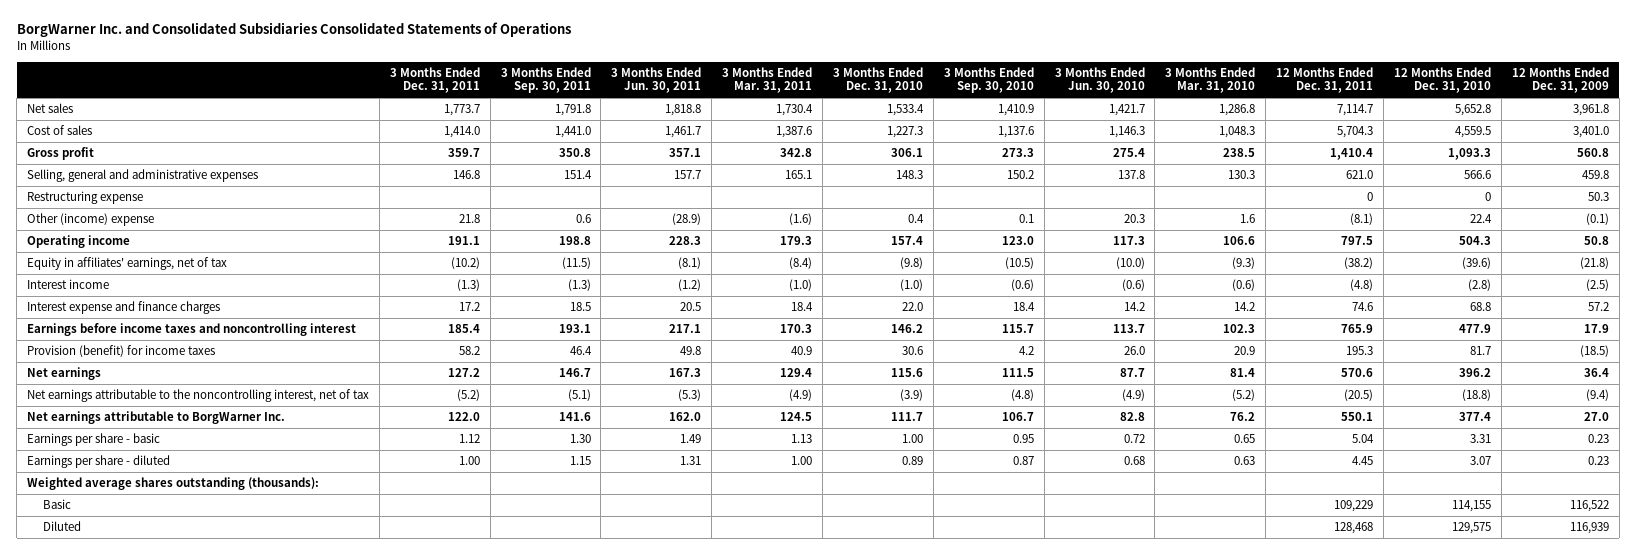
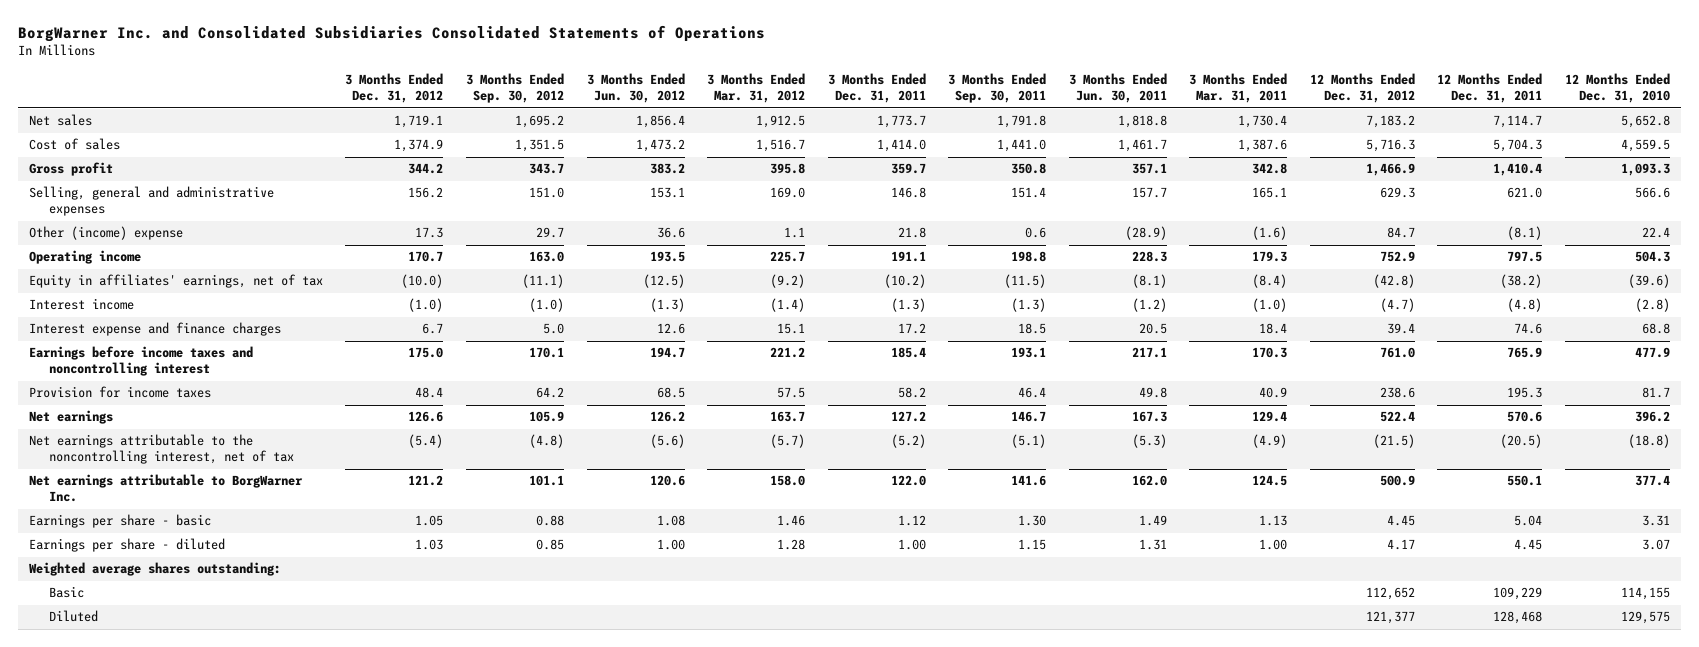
[832,66,923,94] 3 Months Ended Dec. 31, 2010 -> none
[943,66,1034,94] 3 Months Ended Sep. 30, 2010 -> none
[1054,66,1145,94] 3 Months Ended Jun. 30, 2010 -> none
[1165,66,1256,94] 3 Months Ended Mar. 31, 2010 -> none
[1511,66,1609,94] 12 Months Ended Dec. 31, 2009 -> none
none -> [345,73,444,104] 3 Months Ended Dec. 31, 2012
none -> [465,73,564,104] 3 Months Ended Sep. 30, 2012
none -> [586,73,685,104] 3 Months Ended Jun. 30, 2012
none -> [707,73,806,104] 3 Months Ended Mar. 31, 2012
none -> [1309,73,1415,104] 12 Months Ended Dec. 31, 2012
[27,191,144,205] Restructuring expense -> none
[27,345,216,358] Provision (benefit) for income taxes -> [28,386,211,399] Provision for income taxes
[27,477,320,491] Weighted average shares outstanding (thousands): -> [28,562,281,577] Weighted average shares outstanding:

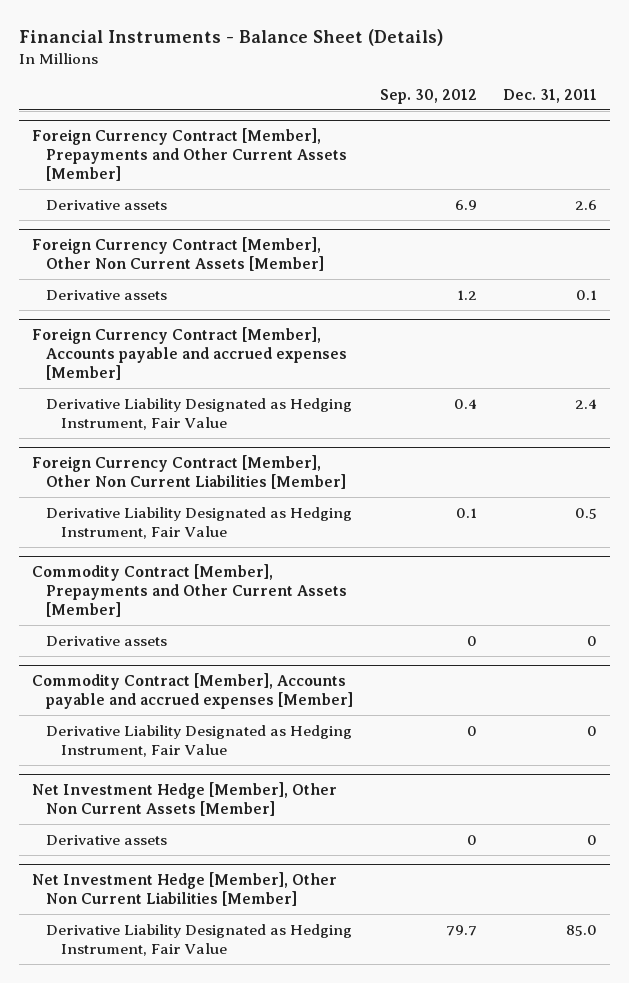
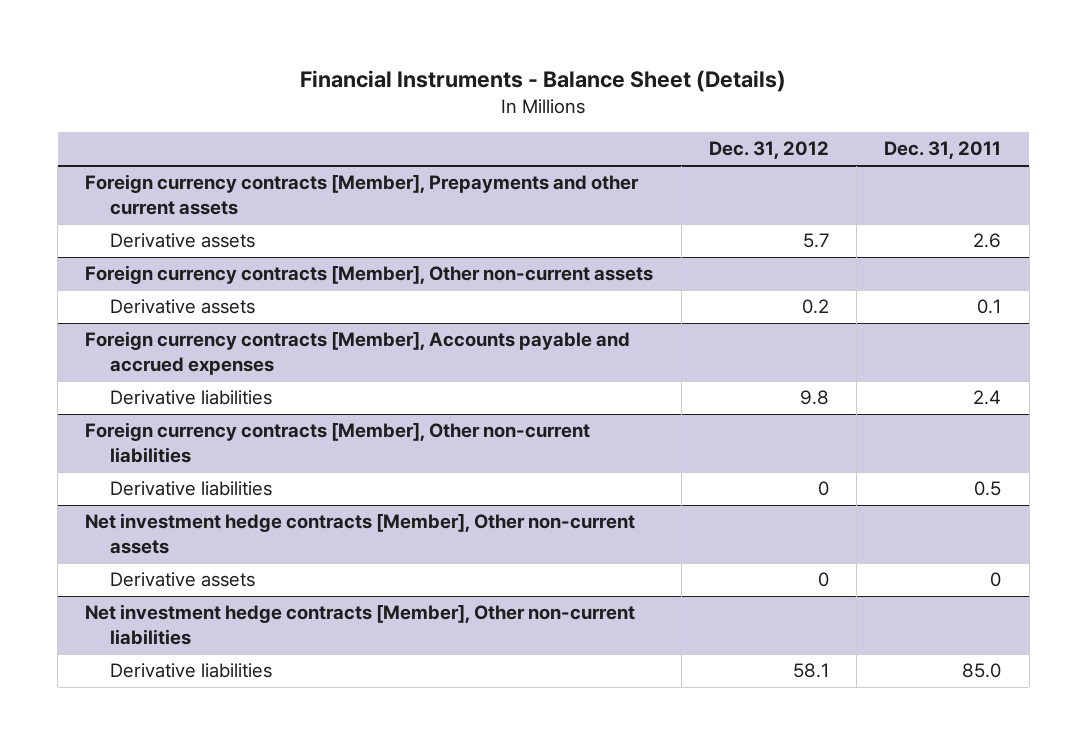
[379,88,477,104] Sep. 30, 2012 -> none
none -> [708,141,829,160] Dec. 31, 2012
[31,128,348,182] Foreign Currency Contract [Member], Prepayments and Other Current Assets [Member] -> [85,174,640,216] Foreign currency contracts [Member], Prepayments and other current assets
[31,237,325,272] Foreign Currency Contract [Member], Other Non Current Assets [Member] -> [85,265,654,285] Foreign currency contracts [Member], Other non-current assets
[31,564,348,618] Commodity Contract [Member], Prepayments and Other Current Assets [Member] -> none
[46,635,168,646] Derivative assets -> none
[31,673,354,710] Commodity Contract [Member], Accounts payable and accrued expenses [Member] -> none
[46,724,353,757] Derivative Liability Designated as Hedging Instrument, Fair Value -> none
[31,327,348,381] Foreign Currency Contract [Member], Accounts payable and accrued expenses [Member] -> [85,331,631,376] Foreign currency contracts [Member], Accounts payable and accrued expenses
[46,397,353,430] Derivative Liability Designated as Hedging Instrument, Fair Value -> [110,390,273,406] Derivative liabilities
[31,455,347,490] Foreign Currency Contract [Member], Other Non Current Liabilities [Member] -> [85,422,591,464] Foreign currency contracts [Member], Other non-current liabilities
[46,506,353,539] Derivative Liability Designated as Hedging Instrument, Fair Value -> [110,481,273,497] Derivative liabilities
[31,782,337,817] Net Investment Hedge [Member], Other Non Current Assets [Member] -> [85,513,636,555] Net investment hedge contracts [Member], Other non-current assets
[31,872,337,907] Net Investment Hedge [Member], Other Non Current Liabilities [Member] -> [85,604,636,646] Net investment hedge contracts [Member], Other non-current liabilities
[46,923,353,956] Derivative Liability Designated as Hedging Instrument, Fair Value -> [110,663,273,679] Derivative liabilities

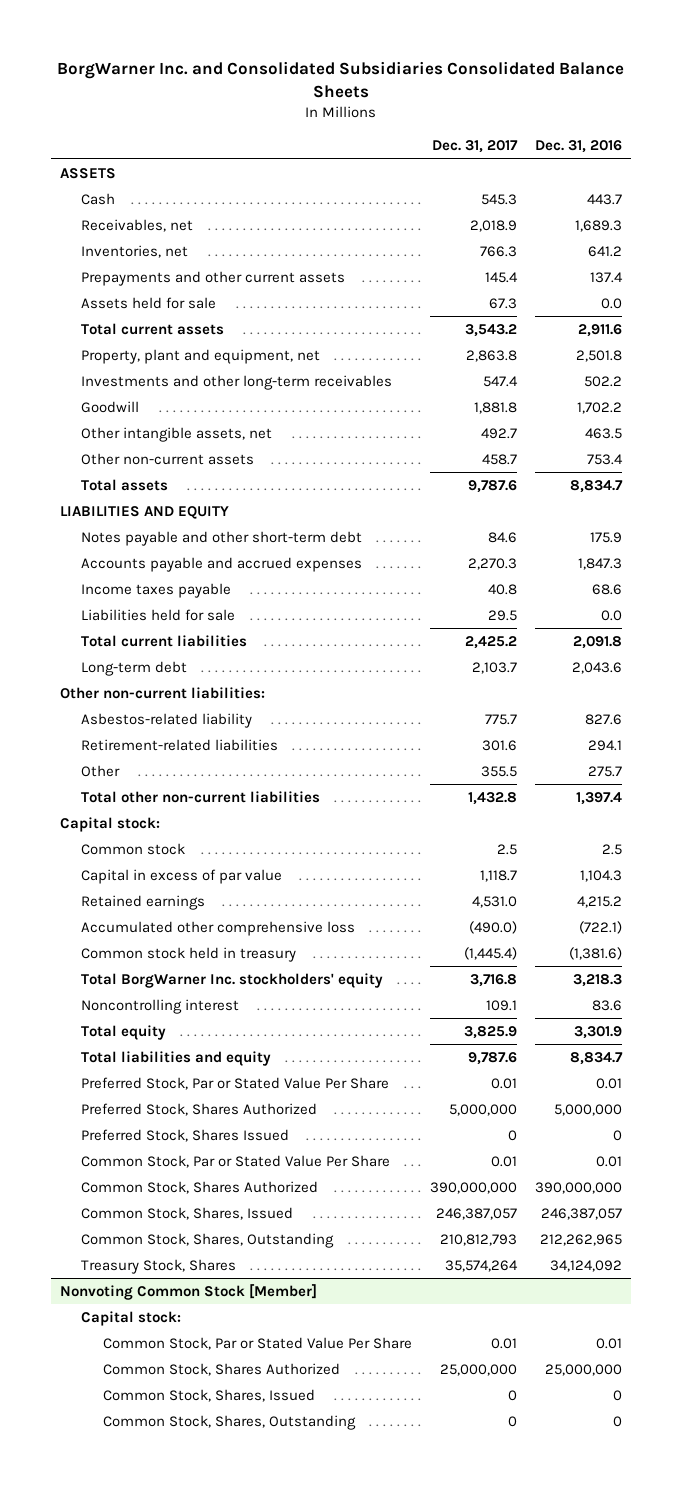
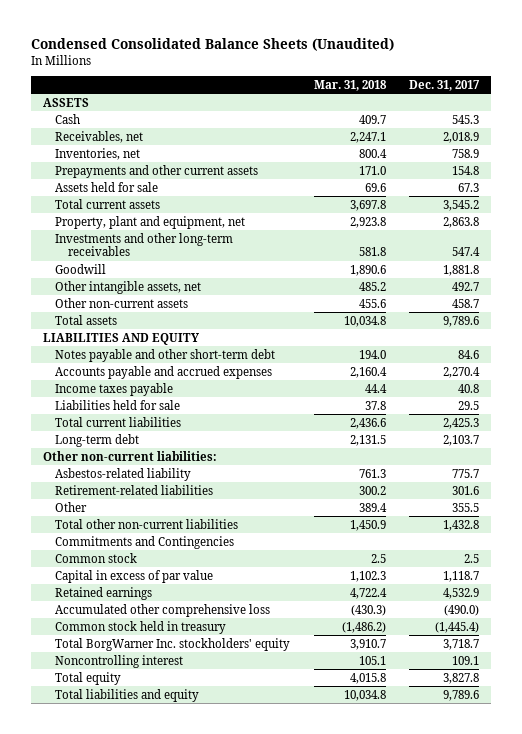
[56,61,624,99] BorgWarner Inc. and Consolidated Subsidiaries Consolidated Balance Sheets -> [31,38,395,52] Condensed Consolidated Balance Sheets (Unaudited)
[534,140,622,154] Dec. 31, 2016 -> none
none -> [313,80,387,92] Mar. 31, 2018
[480,245,518,257] 766.3 -> [452,148,480,158] 758.9
[485,271,519,283] 145.4 -> [452,165,480,175] 154.8
[465,323,518,337] 3,543.2 -> [443,199,480,211] 3,545.2
[468,479,518,493] 9,787.6 -> [443,315,480,327] 9,789.6
[468,557,518,570] 2,270.3 -> [443,366,481,378] 2,270.4
[465,635,518,649] 2,425.2 -> [443,417,480,429] 2,425.3
[59,816,160,832] Capital stock: -> none
none -> [55,535,235,549] Commitments and Contingencies
[472,895,518,908] 4,531.0 -> [443,587,480,599] 4,532.9
[470,973,518,987] 3,716.8 -> [443,638,480,650] 3,718.7
[81,1076,390,1090] Preferred Stock, Par or Stated Value Per Share -> none
[81,1102,318,1116] Preferred Stock, Shares Authorized -> none
[81,1128,290,1142] Preferred Stock, Shares Issued -> none
[81,1154,391,1168] Common Stock, Par or Stated Value Per Share -> none
[81,1180,319,1194] Common Stock, Shares Authorized -> none
[81,1206,294,1220] Common Stock, Shares, Issued -> none
[81,1232,335,1248] Common Stock, Shares, Outstanding -> none
[81,1258,237,1274] Treasury Stock, Shares -> none
[59,1283,317,1300] Nonvoting Common Stock [Member] -> none
[81,1310,182,1326] Capital stock: -> none
[103,1336,413,1350] Common Stock, Par or Stated Value Per Share -> none
[103,1362,341,1376] Common Stock, Shares Authorized -> none
[103,1388,316,1402] Common Stock, Shares, Issued -> none
[103,1414,357,1430] Common Stock, Shares, Outstanding -> none
[464,1025,518,1039] 3,825.9 -> [443,672,480,684] 3,827.8
[468,1051,518,1065] 9,787.6 -> [443,689,480,701] 9,789.6

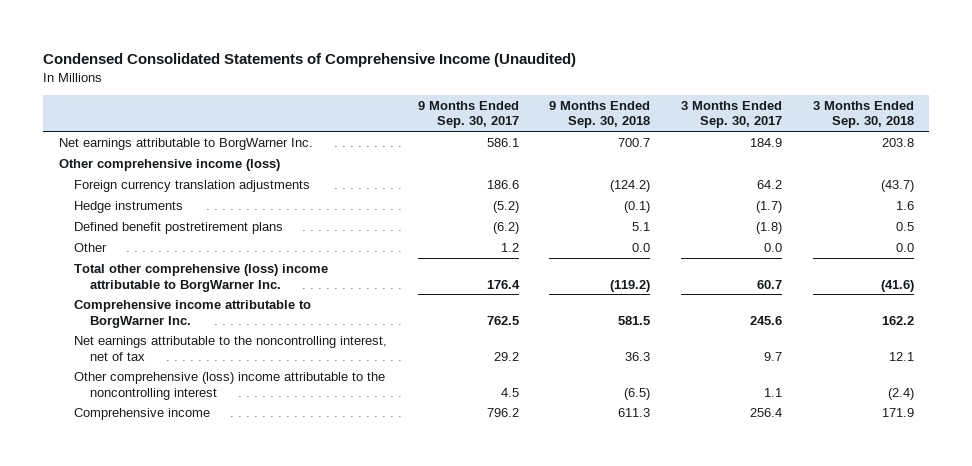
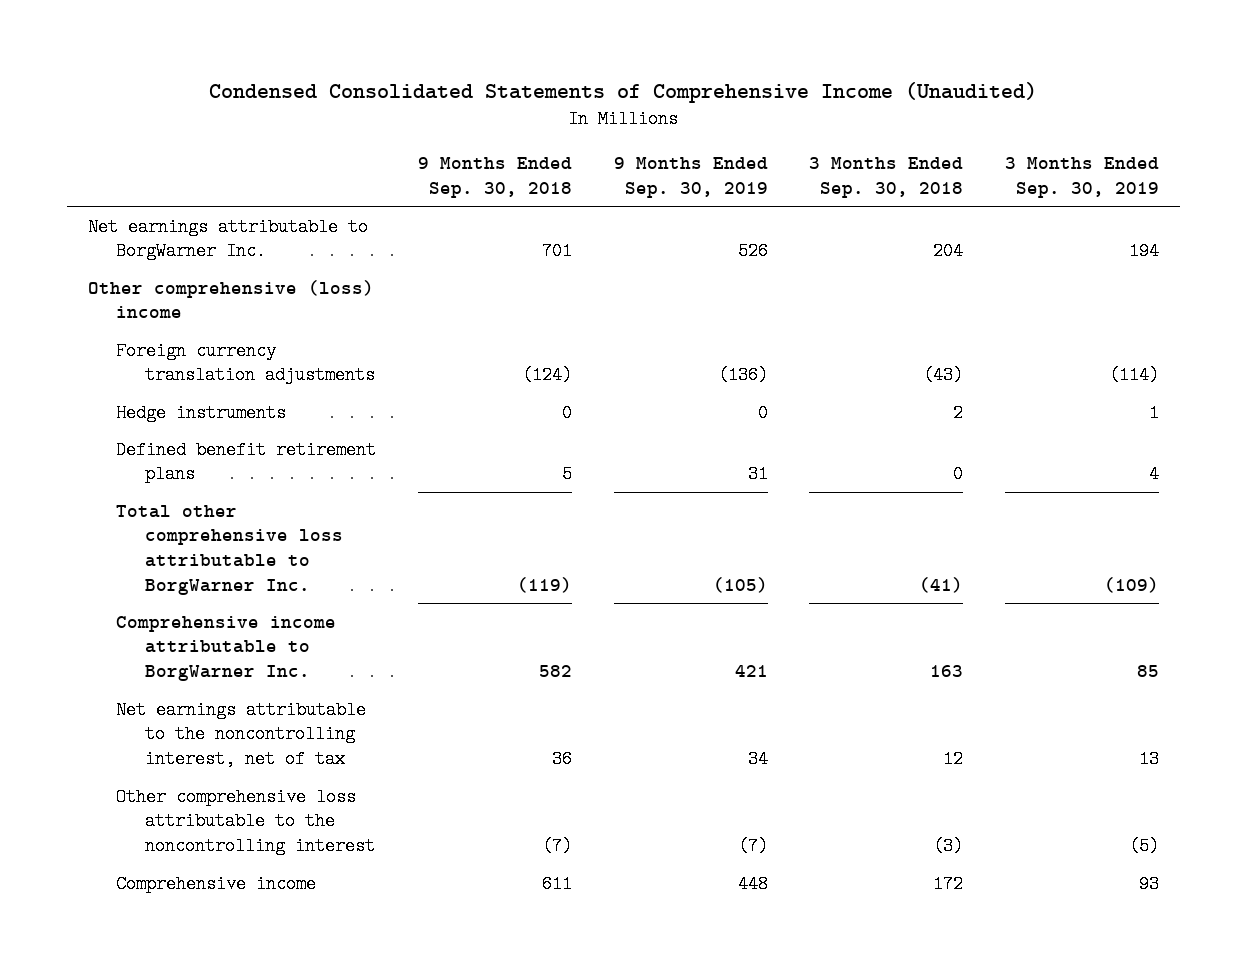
[417,100,519,129] 9 Months Ended Sep. 30, 2017 -> none
[681,100,783,129] 3 Months Ended Sep. 30, 2017 -> none
none -> [613,156,768,198] 9 Months Ended Sep. 30, 2019
none -> [1004,156,1159,198] 3 Months Ended Sep. 30, 2019
[74,242,108,252] Other -> none
[618,137,651,147] 700.7 -> [542,242,573,261] 701
[881,137,914,147] 203.8 -> [933,242,964,261] 204
[58,158,280,171] Other comprehensive income (loss) -> [87,279,374,319] Other comprehensive (loss) income
[610,179,651,192] (124.2) -> [522,366,573,385] (124)
[880,179,914,192] (43.7) -> [923,366,964,385] (43)
[624,200,651,213] (0.1) -> [562,403,573,422] 0
[895,200,914,210] 1.6 -> [953,403,964,422] 2
[74,221,284,234] Defined benefit postretirement plans -> [116,440,377,484] Defined benefit retirement plans
[632,221,651,231] 5.1 -> [562,465,573,484] 5
[895,221,914,231] 0.5 -> [953,465,964,484] 0
[74,263,329,292] Total other comprehensive (loss) income attributable to BorgWarner Inc. -> [116,504,344,595] Total other comprehensive loss attributable to BorgWarner Inc.
[610,279,651,292] (119.2) -> [517,576,573,593] (119)
[880,279,914,292] (41.6) -> [919,576,964,593] (41)
[618,315,651,325] 581.5 -> [539,665,573,678] 582
[881,315,914,325] 162.2 -> [930,665,964,678] 163
[625,351,651,361] 36.3 -> [552,750,573,769] 36
[888,351,914,361] 12.1 -> [943,750,964,769] 12
[74,371,386,400] Other comprehensive (loss) income attributable to the noncontrolling interest -> [116,787,376,856] Other comprehensive loss attributable to the noncontrolling interest
[624,387,651,400] (6.5) -> [542,837,573,856] (7)
[887,387,914,400] (2.4) -> [933,837,964,856] (3)
[618,407,651,417] 611.3 -> [542,874,573,893] 611
[881,407,914,417] 171.9 -> [933,874,964,893] 172

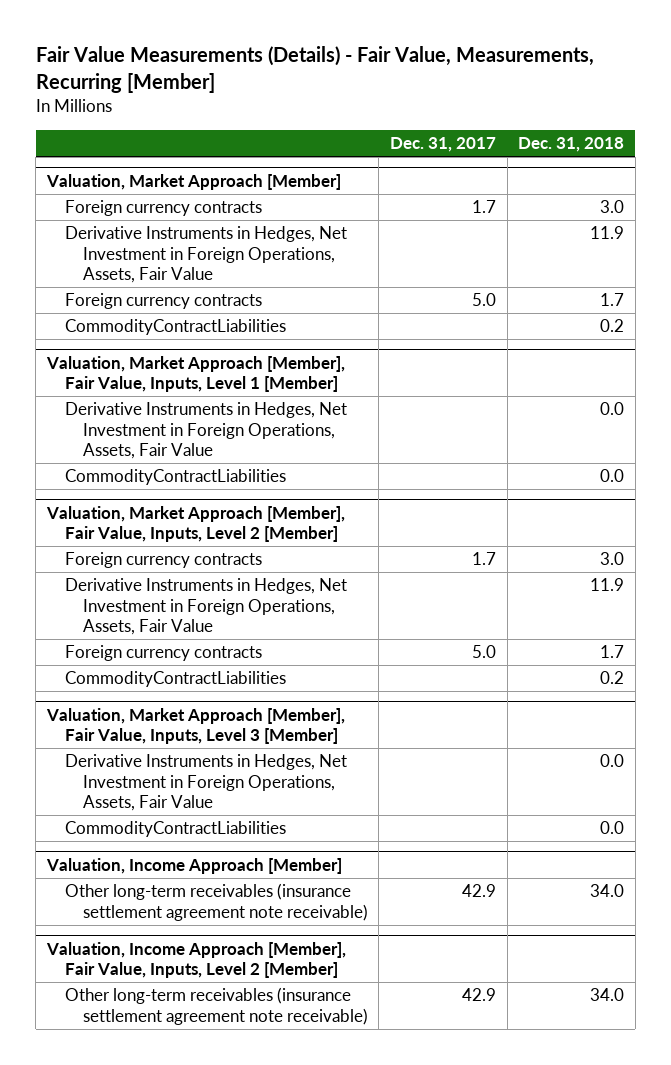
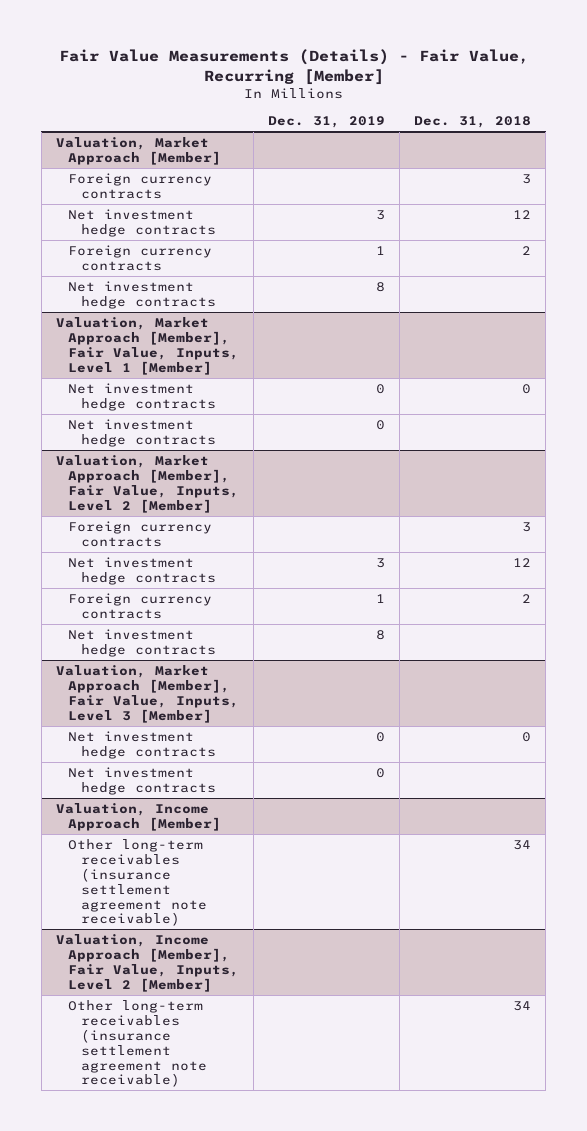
[35,46,594,94] Fair Value Measurements (Details) - Fair Value, Measurements, Recurring [Member] -> [58,48,529,85] Fair Value Measurements (Details) - Fair Value, Recurring [Member]
[389,137,496,153] Dec. 31, 2017 -> none
none -> [268,116,386,129] Dec. 31, 2019
[64,226,347,284] Derivative Instruments in Hedges, Net Investment in Foreign Operations, Assets, Fair Value -> none
[64,319,286,336] CommodityContractLiabilities -> none
[600,200,625,214] 3.0 -> [522,173,532,184] 3
none -> [68,208,216,237] Net investment hedge contracts
[600,293,625,307] 1.7 -> [522,245,532,255] 2
none -> [68,280,216,309] Net investment hedge contracts
[64,402,347,460] Derivative Instruments in Hedges, Net Investment in Foreign Operations, Assets, Fair Value -> none
[64,469,286,486] CommodityContractLiabilities -> none
none -> [68,382,216,411] Net investment hedge contracts
none -> [68,418,216,447] Net investment hedge contracts
[64,578,347,636] Derivative Instruments in Hedges, Net Investment in Foreign Operations, Assets, Fair Value -> none
[64,671,286,688] CommodityContractLiabilities -> none
[600,552,625,566] 3.0 -> [522,521,532,532] 3
none -> [68,556,216,585] Net investment hedge contracts
[600,645,625,659] 1.7 -> [522,593,532,603] 2
none -> [68,628,216,657] Net investment hedge contracts
[64,754,347,812] Derivative Instruments in Hedges, Net Investment in Foreign Operations, Assets, Fair Value -> none
[64,821,286,838] CommodityContractLiabilities -> none
none -> [68,730,216,759] Net investment hedge contracts
none -> [68,766,216,795] Net investment hedge contracts
[590,884,625,898] 34.0 -> [513,839,532,850] 34
[590,988,625,1002] 34.0 -> [513,1000,532,1011] 34

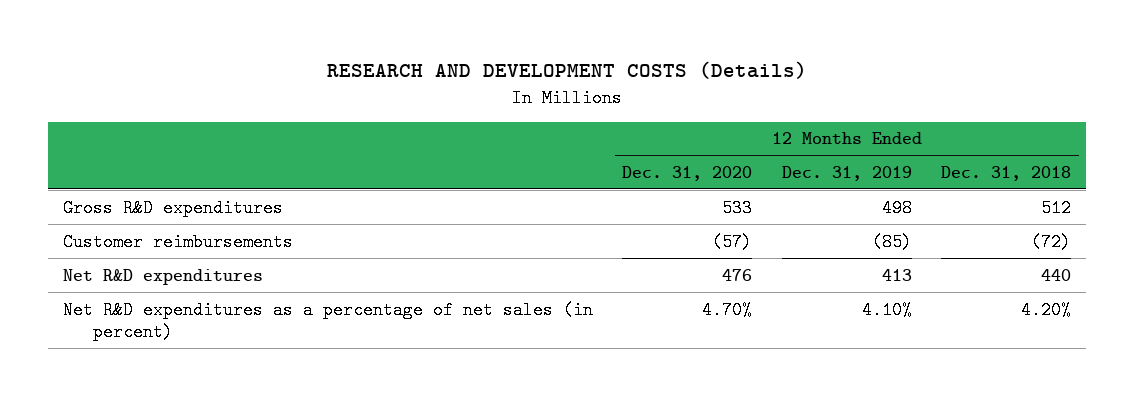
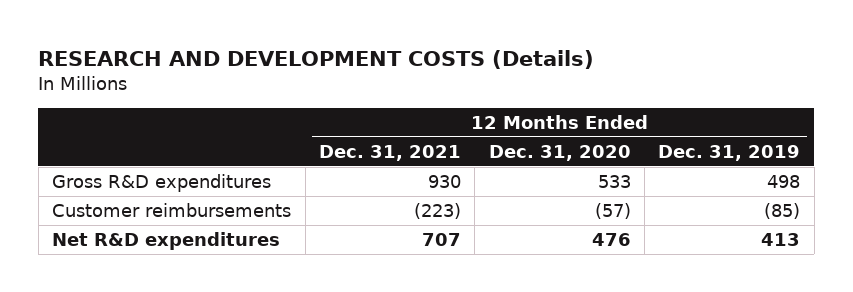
[941,165,1072,181] Dec. 31, 2018 -> none
none -> [319,144,462,161] Dec. 31, 2021
[62,300,593,341] Net R&D expenditures as a percentage of net sales (in percent) -> none

